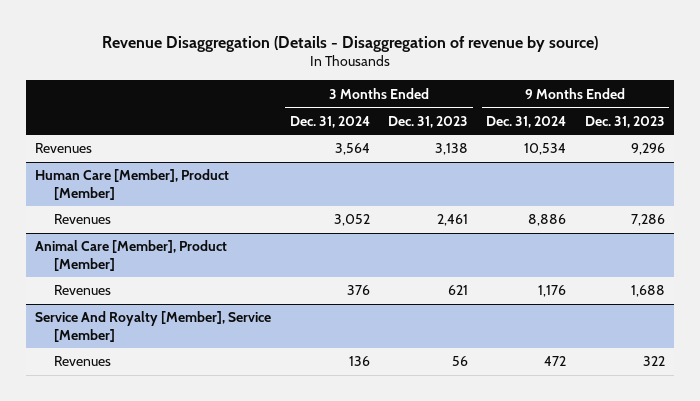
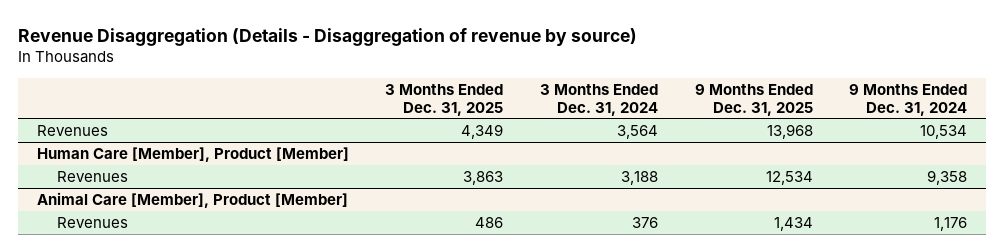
[387,115,468,128] Dec. 31, 2023 -> none
[584,115,665,128] Dec. 31, 2023 -> none
none -> [385,83,504,116] 3 Months Ended Dec. 31, 2025
none -> [694,83,813,116] 9 Months Ended Dec. 31, 2025
[333,214,370,227] 3,052 -> [620,170,658,185] 3,188
[528,214,567,227] 8,886 -> [927,169,968,185] 9,358
[35,311,272,342] Service And Royalty [Member], Service [Member] -> none
[53,356,111,367] Revenues -> none

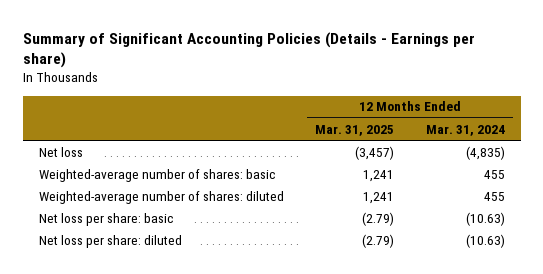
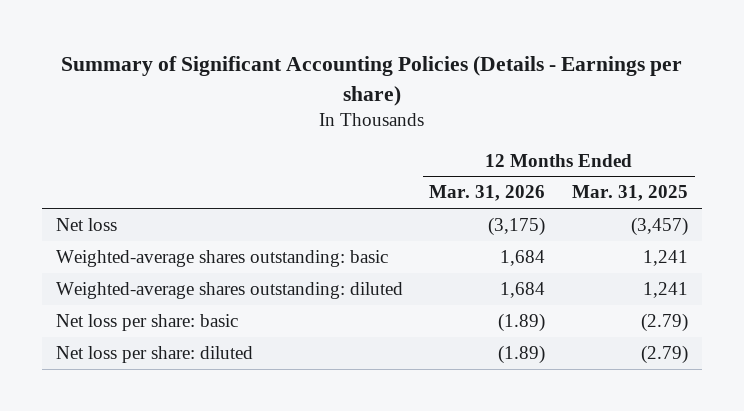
[425,124,505,136] Mar. 31, 2024 -> none
none -> [429,185,546,202] Mar. 31, 2026
[38,168,276,182] Weighted-average number of shares: basic -> [55,249,388,267] Weighted-average shares outstanding: basic
[38,190,284,204] Weighted-average number of shares: diluted -> [55,281,403,299] Weighted-average shares outstanding: diluted

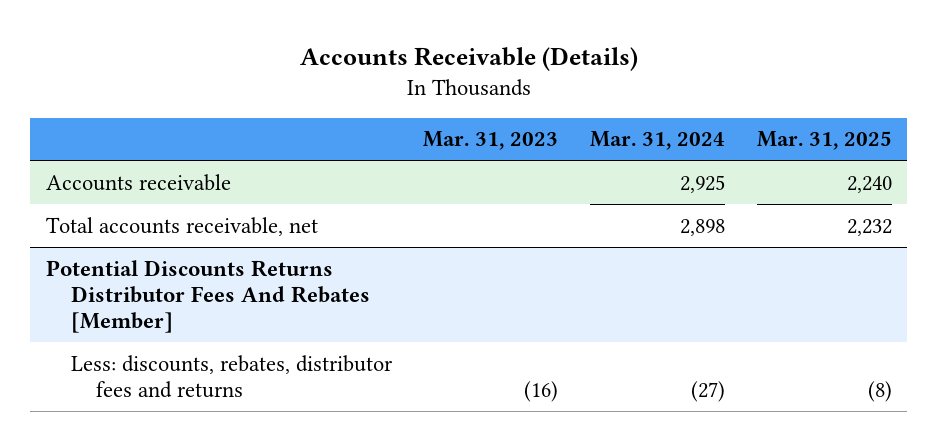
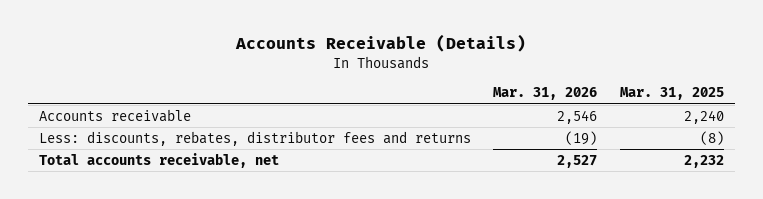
[423,131,559,151] Mar. 31, 2023 -> none
[590,131,726,151] Mar. 31, 2024 -> none
none -> [493,87,598,101] Mar. 31, 2026
[46,259,370,334] Potential Discounts Returns Distributor Fees And Rebates [Member] -> none
[46,216,319,236] Total accounts receivable, net -> [39,152,280,168] Total accounts receivable, net

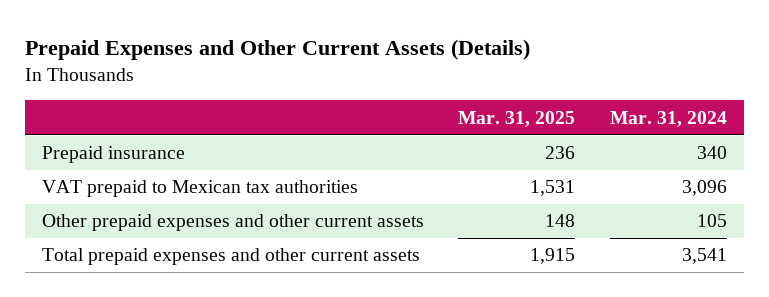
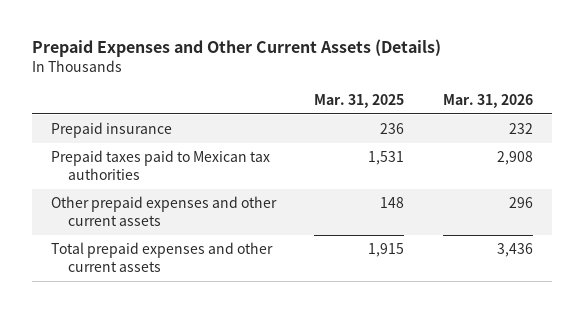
[609,110,727,127] Mar. 31, 2024 -> none
none -> [442,93,533,108] Mar. 31, 2026
[42,180,359,198] VAT prepaid to Mexican tax authorities -> [50,150,270,180] Prepaid taxes paid to Mexican tax authorities

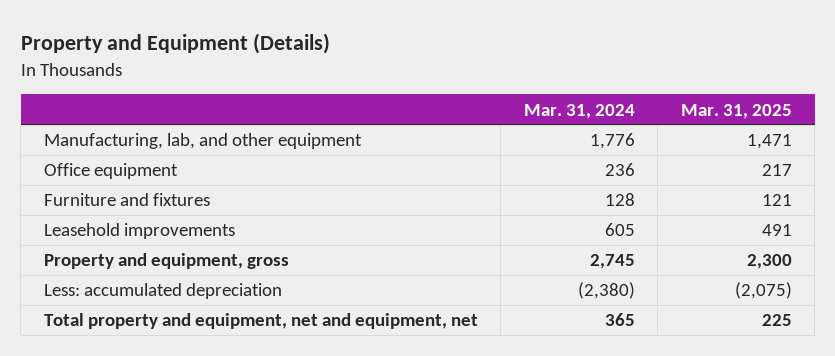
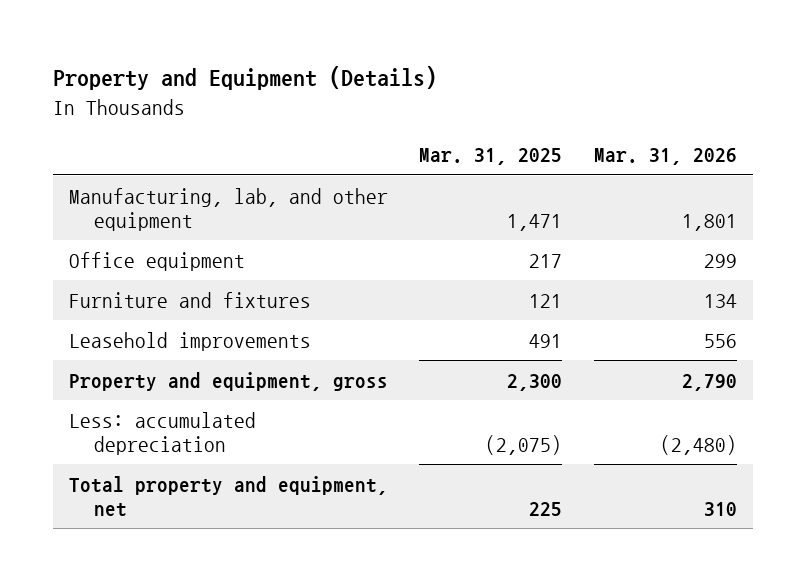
[523,103,635,119] Mar. 31, 2024 -> none
none -> [594,148,738,166] Mar. 31, 2026
[43,313,478,330] Total property and equipment, net and equipment, net -> [68,475,388,517] Total property and equipment, net

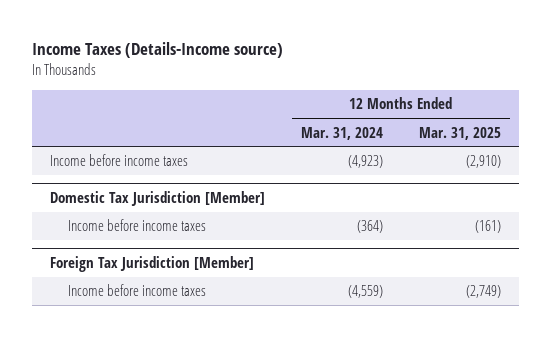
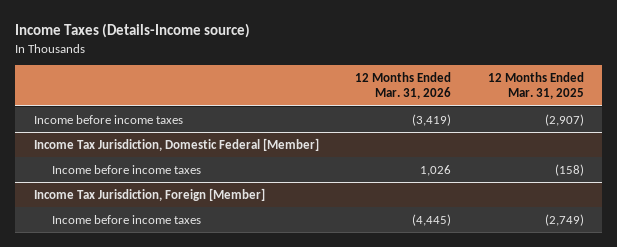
[300,126,383,140] Mar. 31, 2024 -> none
none -> [355,72,452,100] 12 Months Ended Mar. 31, 2026
[465,155,501,169] (2,910) -> [544,113,584,126] (2,907)
[49,191,265,207] Domestic Tax Jurisdiction [Member] -> [33,137,319,151] Income Tax Jurisdiction, Domestic Federal [Member]
[474,220,501,234] (161) -> [554,163,584,176] (158)
[49,256,254,273] Foreign Tax Jurisdiction [Member] -> [33,187,265,201] Income Tax Jurisdiction, Foreign [Member]

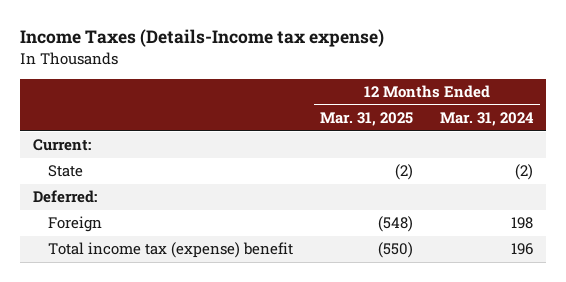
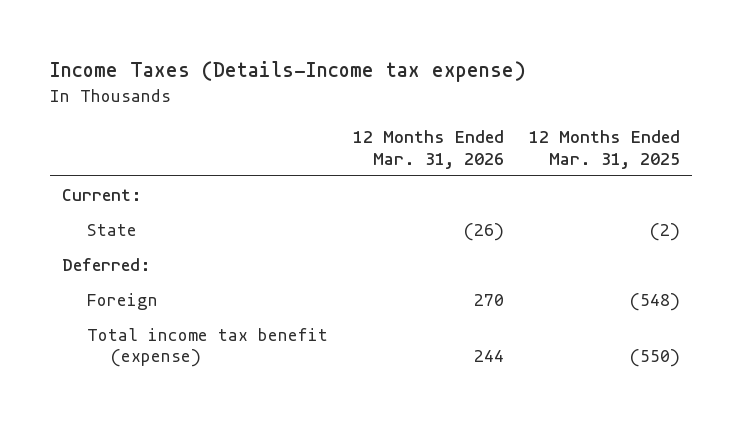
[439,112,534,127] Mar. 31, 2024 -> none
none -> [352,130,504,169] 12 Months Ended Mar. 31, 2026
[48,242,294,259] Total income tax (expense) benefit -> [86,327,328,368] Total income tax benefit (expense)

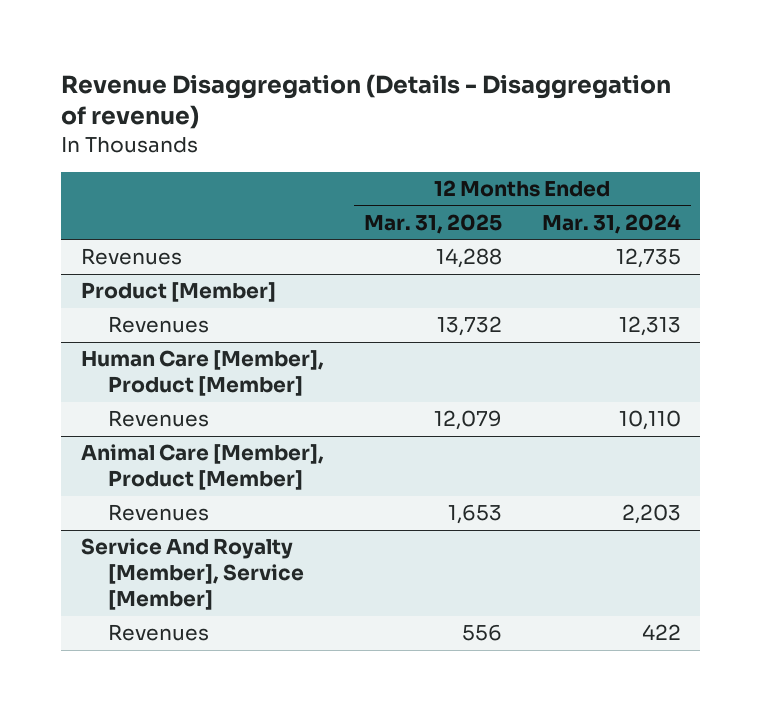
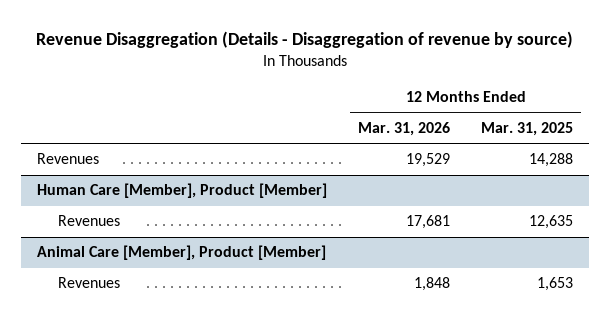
[61,73,672,130] Revenue Disaggregation (Details - Disaggregation of revenue) -> [35,31,573,49] Revenue Disaggregation (Details - Disaggregation of revenue by source)
[541,213,681,234] Mar. 31, 2024 -> none
none -> [357,122,450,137] Mar. 31, 2026
[81,282,277,303] Product [Member] -> none
[107,316,209,334] Revenues -> none
[433,410,502,431] 12,079 -> [529,215,574,230] 12,635
[81,538,304,611] Service And Royalty [Member], Service [Member] -> none
[107,624,209,642] Revenues -> none

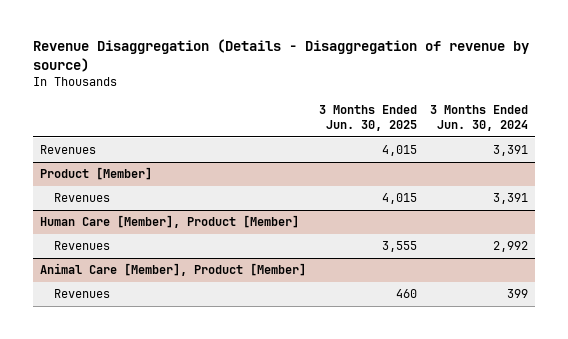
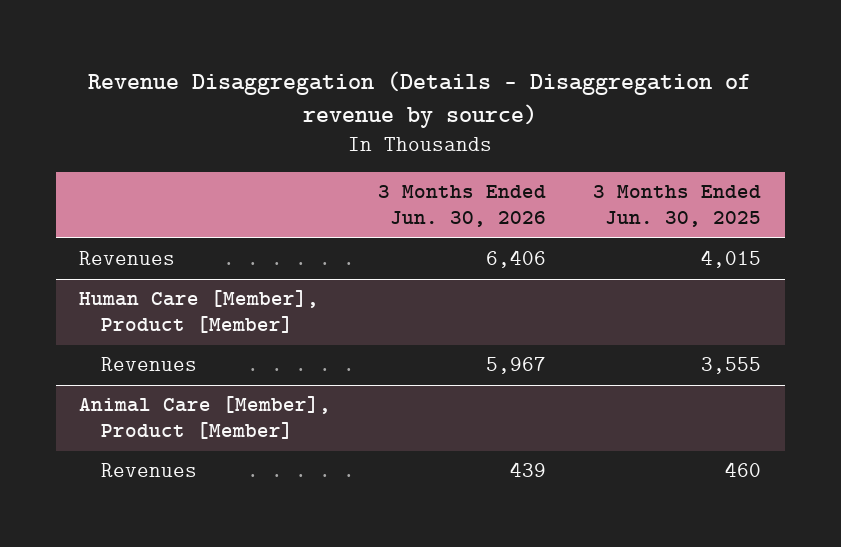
[430,104,529,131] 3 Months Ended Jun. 30, 2024 -> none
none -> [378,185,547,228] 3 Months Ended Jun. 30, 2026
[39,167,152,181] Product [Member] -> none
[54,193,111,203] Revenues -> none

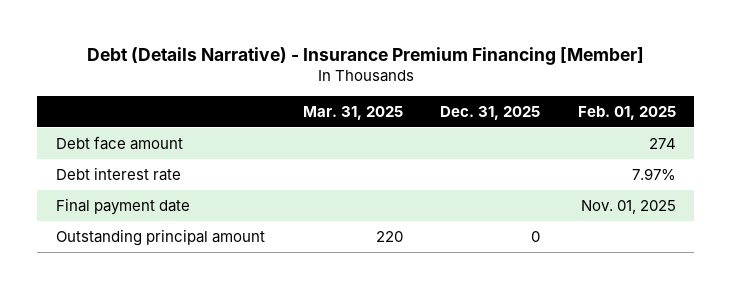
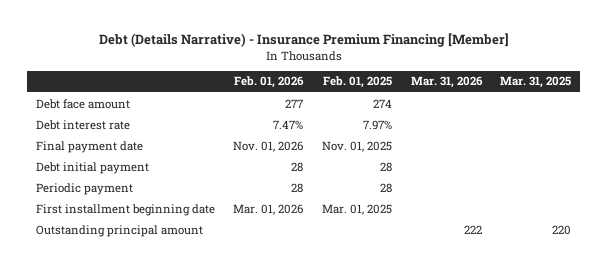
[440,105,541,120] Dec. 31, 2025 -> none
none -> [234,76,305,89] Feb. 01, 2026
none -> [410,76,483,89] Mar. 31, 2026
none -> [35,161,149,174] Debt initial payment
none -> [35,182,133,195] Periodic payment
none -> [35,203,215,216] First installment beginning date

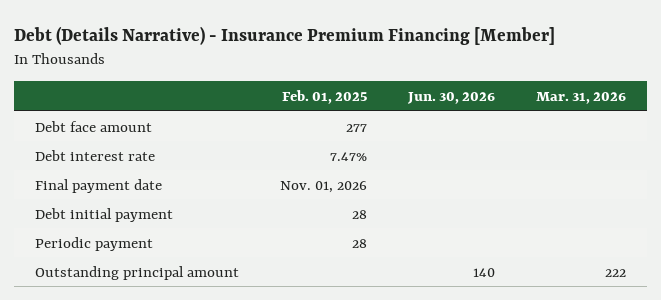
[234,76,305,89] Feb. 01, 2026 -> none
[500,76,572,89] Mar. 31, 2025 -> none
none -> [407,91,496,104] Jun. 30, 2026
[373,98,393,108] 274 -> [345,123,367,132] 277
[363,119,393,130] 7.97% -> [329,151,367,161] 7.47%
[322,140,393,152] Nov. 01, 2025 -> [279,180,367,193] Nov. 01, 2026
[35,203,215,216] First installment beginning date -> none

